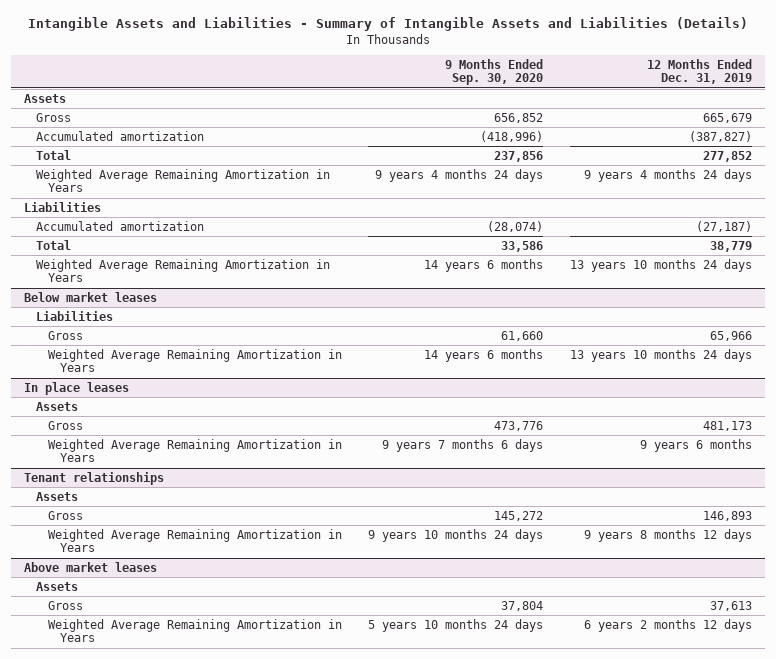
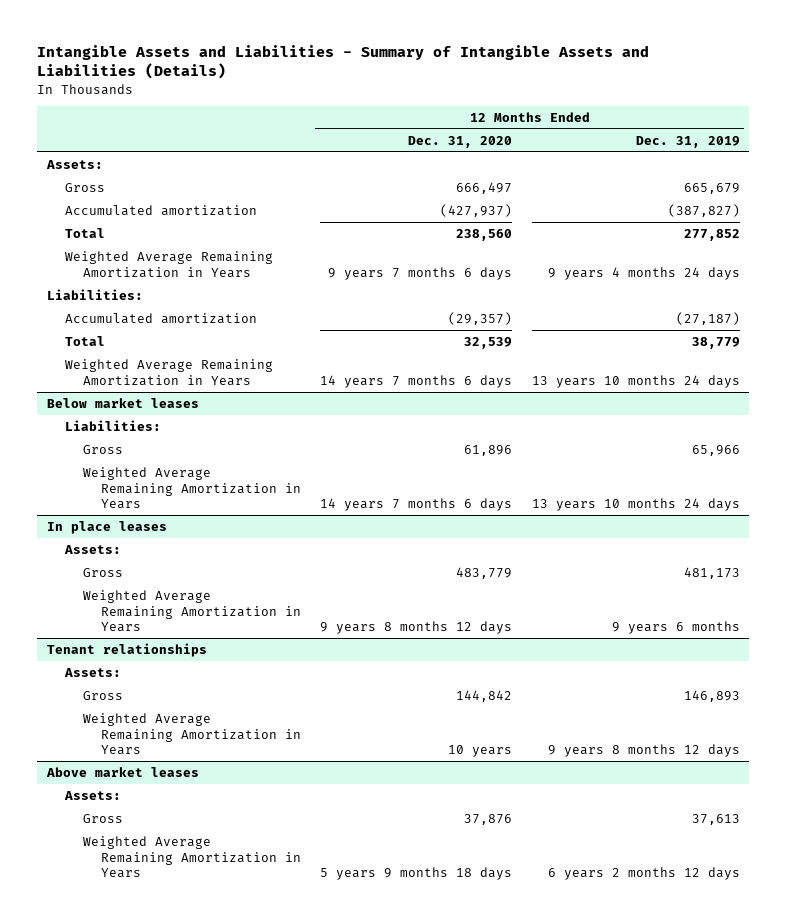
[445,58,544,86] 9 Months Ended Sep. 30, 2020 -> none
none -> [408,135,513,148] Dec. 31, 2020
[23,93,66,103] Assets -> [45,159,103,169] Assets:
[23,201,101,212] Liabilities -> [46,288,143,300] Liabilities:
[35,310,113,321] Liabilities -> [64,419,161,431] Liabilities:
[35,401,78,411] Assets -> [63,544,121,554] Assets:
[35,491,78,501] Assets -> [63,667,121,677] Assets:
[35,581,78,591] Assets -> [63,790,121,800] Assets:

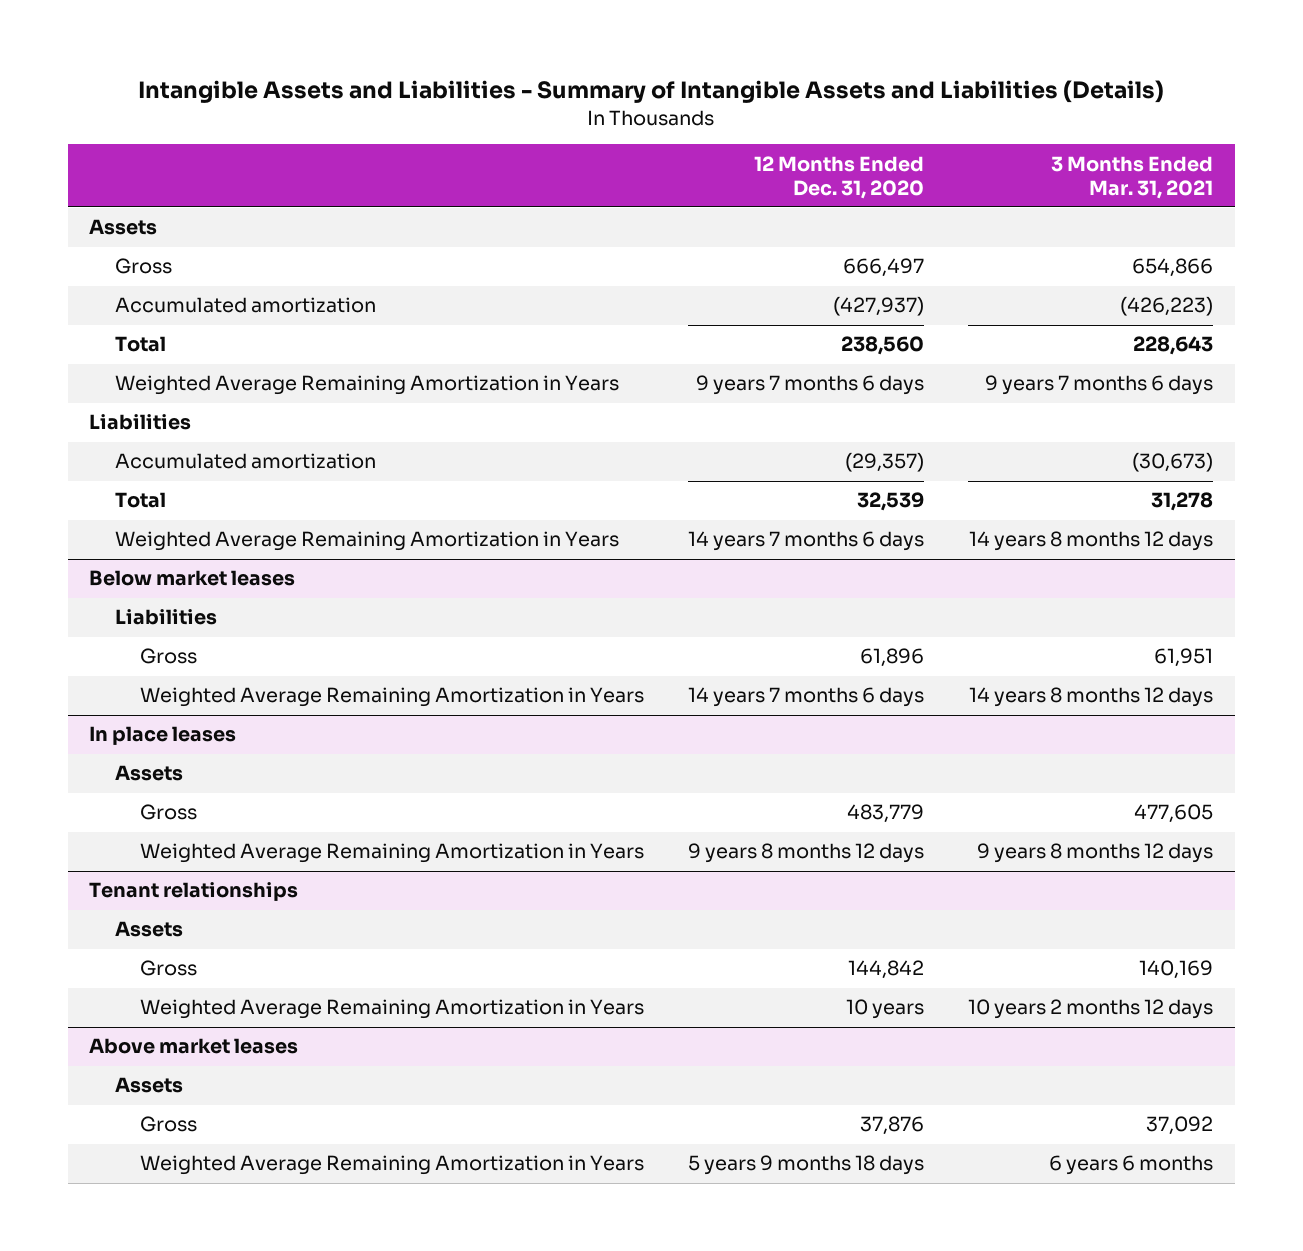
[635,135,740,148] Dec. 31, 2019 -> none
none -> [1051,155,1214,199] 3 Months Ended Mar. 31, 2021
[45,159,103,169] Assets: -> [89,219,158,236] Assets
[46,288,143,300] Liabilities: -> [89,414,192,431] Liabilities
[64,419,161,431] Liabilities: -> [114,609,217,626] Liabilities
[63,544,121,554] Assets: -> [114,765,183,782] Assets
[63,667,121,677] Assets: -> [114,921,183,938] Assets
[63,790,121,800] Assets: -> [114,1077,183,1094] Assets

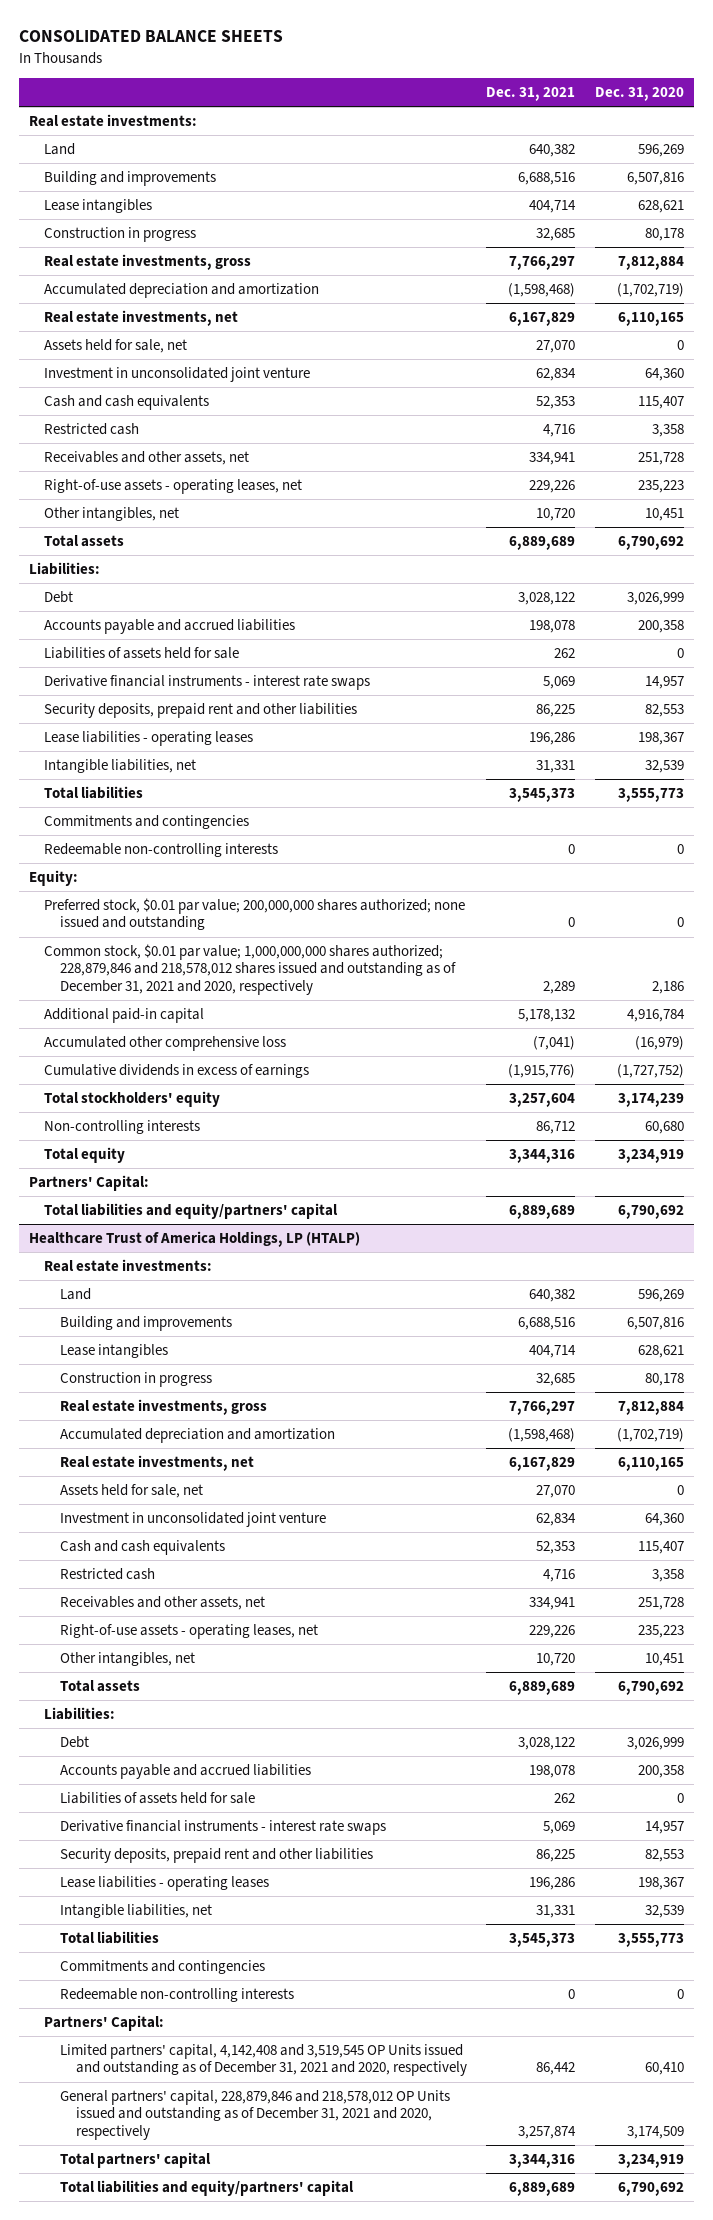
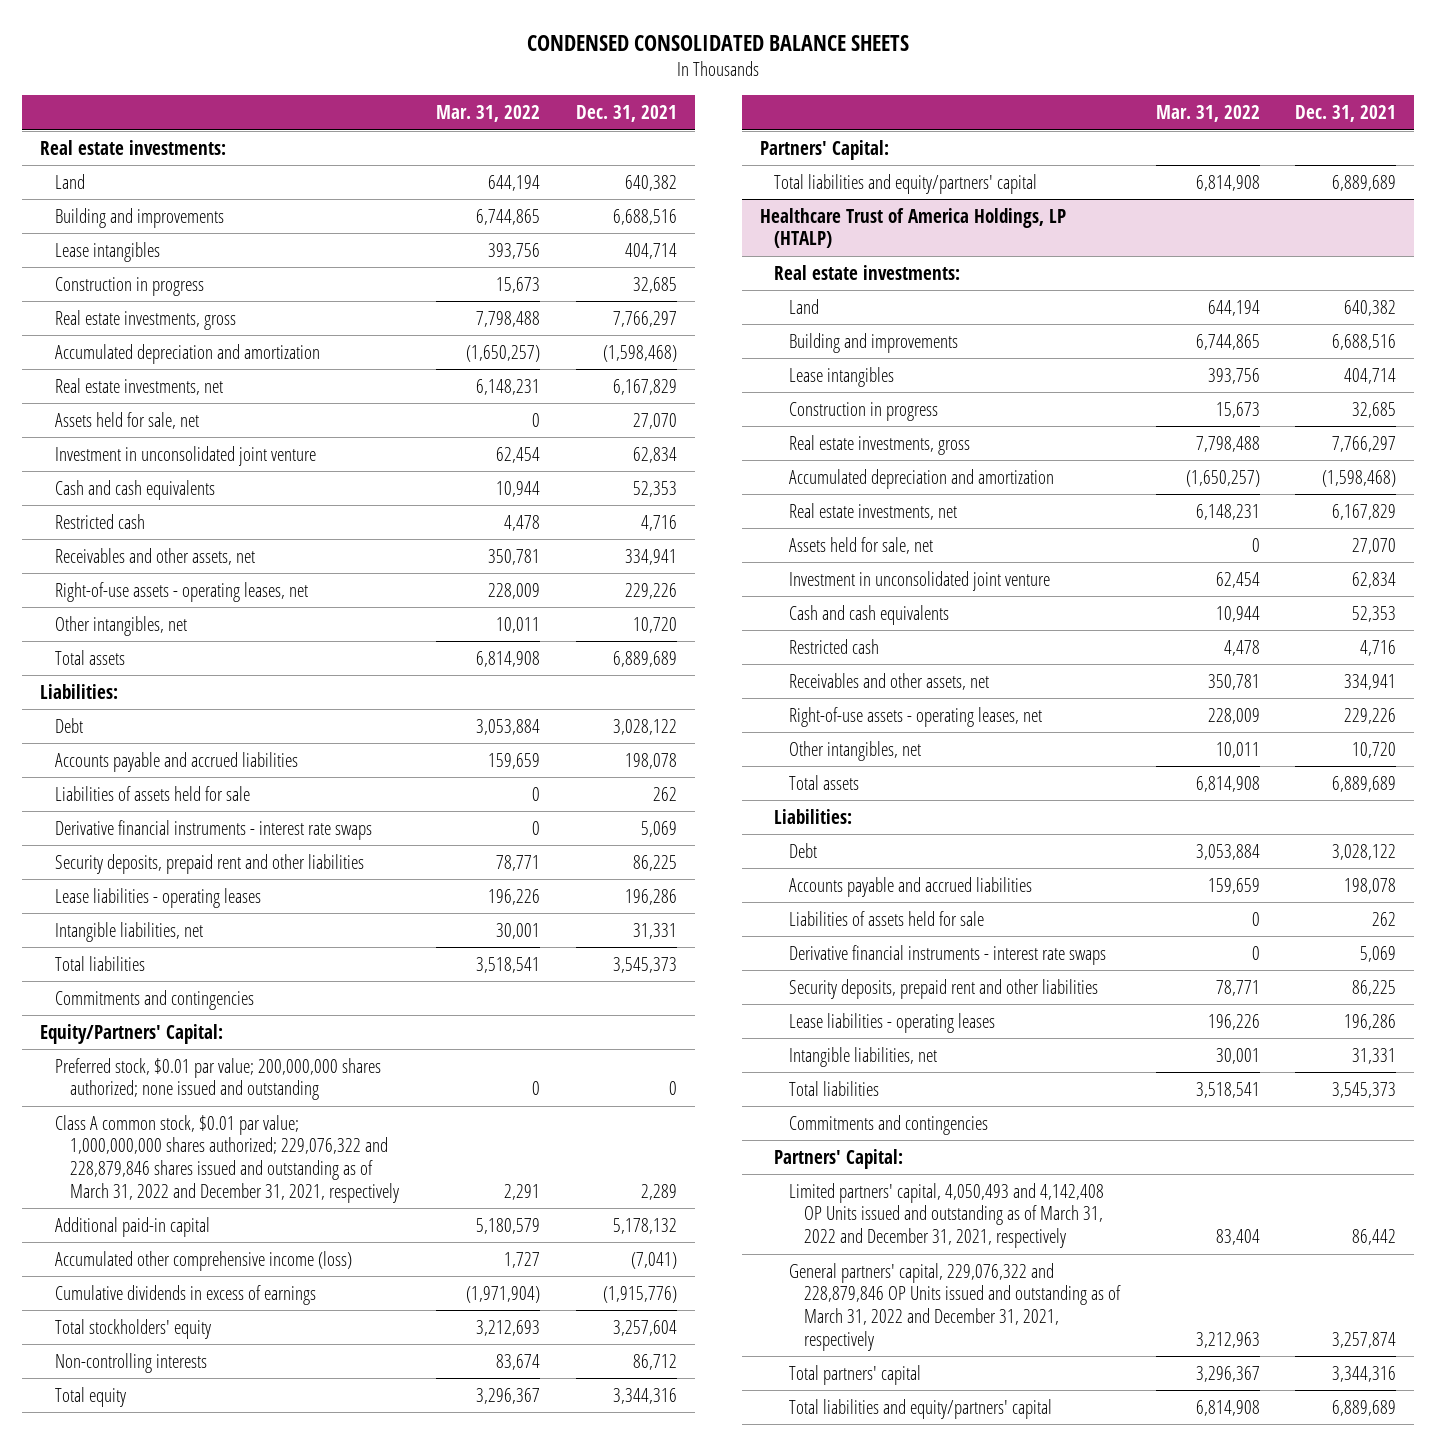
[19,30,284,43] CONSOLIDATED BALANCE SHEETS -> [527,35,910,52] CONDENSED CONSOLIDATED BALANCE SHEETS
[594,86,684,101] Dec. 31, 2020 -> none
none -> [436,104,541,122] Mar. 31, 2022
[44,843,279,858] Redeemable non-controlling interests -> none
[28,870,78,887] Equity: -> [40,1023,224,1044] Equity/Partners' Capital:
[44,944,456,995] Common stock, $0.01 par value; 1,000,000,000 shares authorized; 228,879,846 and 218,578,012 shares issued and outstanding as of December 31, 2021 and 2020, respectively -> [55,1114,399,1203] Class A common stock, $0.01 par value; 1,000,000,000 shares authorized; 229,076,322 and 228,879,846 shares issued and outstanding as of March 31, 2022 and December 31, 2021, respectively
[44,1036,287,1052] Accumulated other comprehensive loss -> [55,1250,353,1271] Accumulated other comprehensive income (loss)
[59,1988,294,2003] Redeemable non-controlling interests -> none
[59,2044,467,2077] Limited partners' capital, 4,142,408 and 3,519,545 OP Units issued and outstanding as of December 31, 2021 and 2020, respectively -> [789,1182,1105,1249] Limited partners' capital, 4,050,493 and 4,142,408 OP Units issued and outstanding as of March 31, 2022 and December 31, 2021, respectively
[59,2090,450,2140] General partners' capital, 228,879,846 and 218,578,012 OP Units issued and outstanding as of December 31, 2021 and 2020, respectively -> [789,1262,1121,1351] General partners' capital, 229,076,322 and 228,879,846 OP Units issued and outstanding as of March 31, 2022 and December 31, 2021, respectively

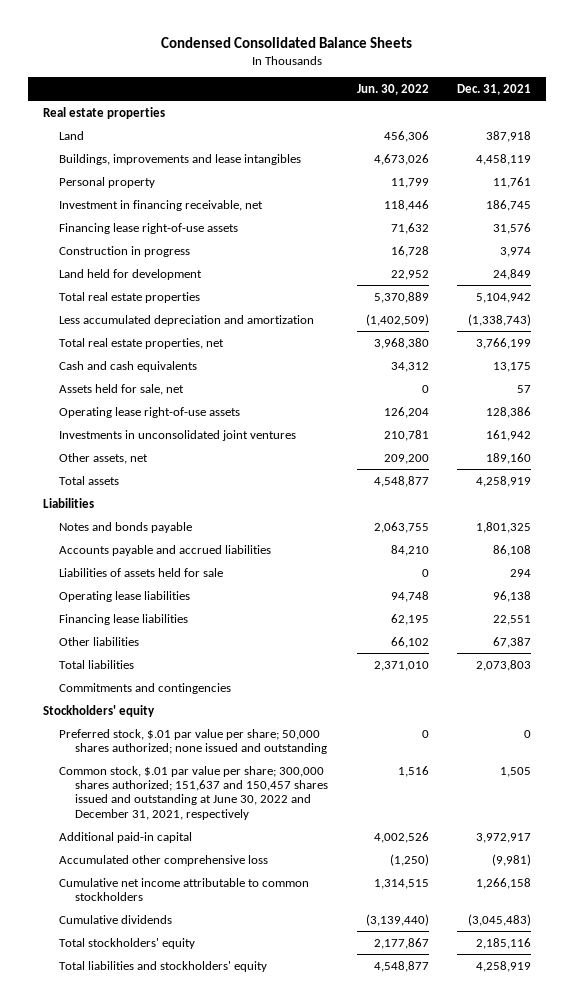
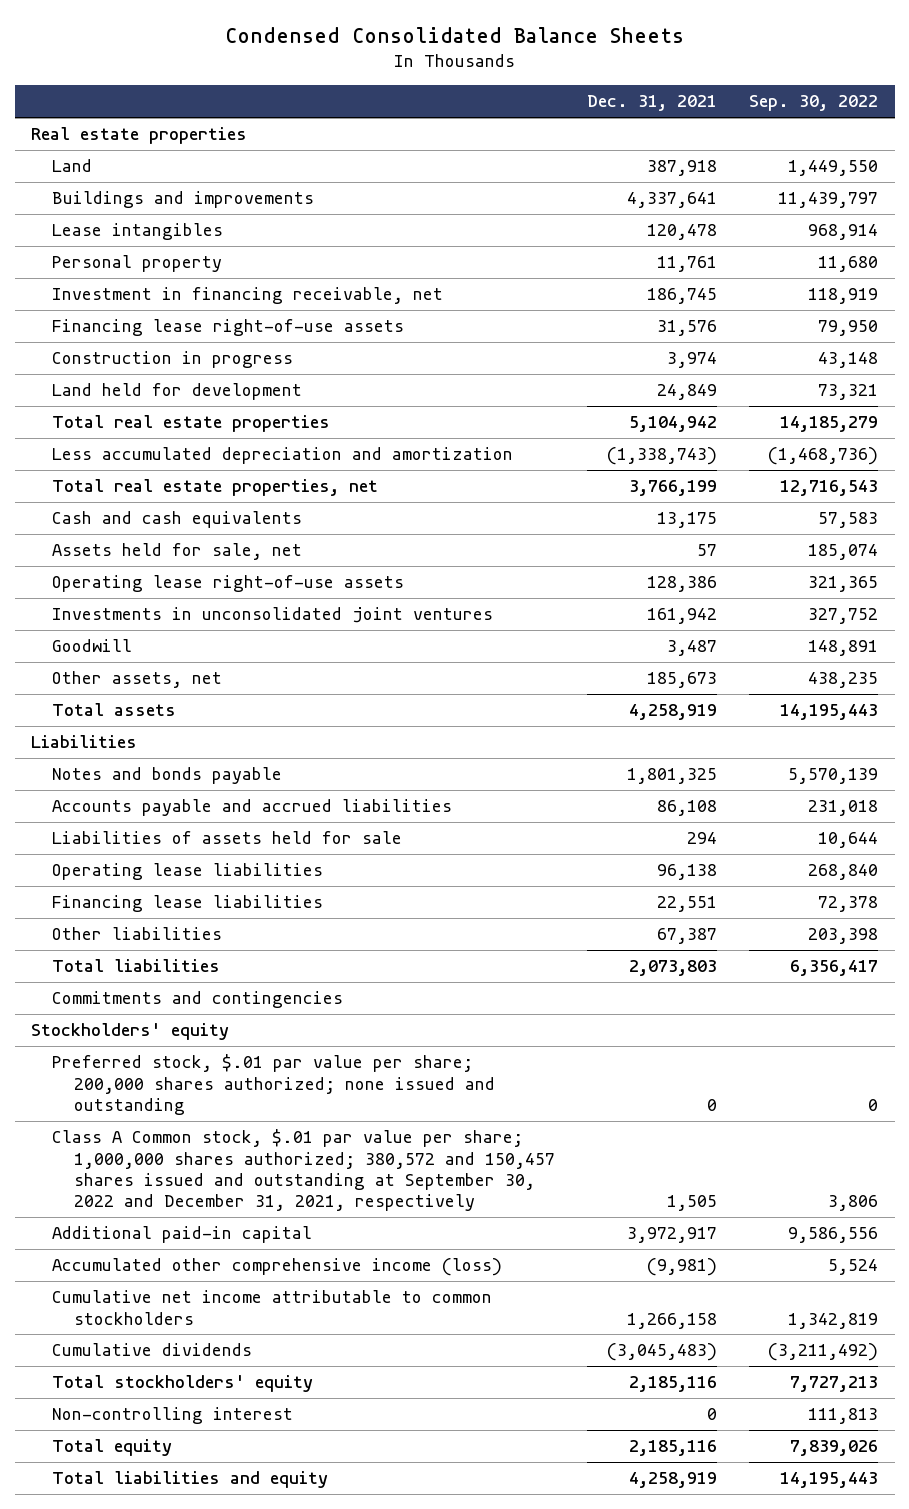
[356,83,429,95] Jun. 30, 2022 -> none
none -> [749,95,879,112] Sep. 30, 2022
[58,153,301,165] Buildings, improvements and lease intangibles -> [52,191,315,209] Buildings and improvements
[476,153,532,165] 4,458,119 -> [626,192,717,209] 4,337,641
none -> [52,223,224,241] Lease intangibles
none -> [52,639,133,653] Goodwill
[486,452,532,464] 189,160 -> [646,672,717,689] 185,673
[58,728,327,754] Preferred stock, $.01 par value per share; 50,000 shares authorized; none issued and outstanding -> [52,1054,495,1115] Preferred stock, $.01 par value per share; 200,000 shares authorized; none issued and outstanding
[58,765,328,820] Common stock, $.01 par value per share; 300,000 shares authorized; 151,637 and 150,457 shares issued and outstanding at June 30, 2022 and December 31, 2021, respectively -> [52,1129,555,1212] Class A Common stock, $.01 par value per share; 1,000,000 shares authorized; 380,572 and 150,457 shares issued and outstanding at September 30, 2022 and December 31, 2021, respectively
[58,854,268,866] Accumulated other comprehensive loss -> [52,1258,503,1277] Accumulated other comprehensive income (loss)
none -> [52,1407,294,1425] Non-controlling interest
none -> [52,1439,173,1457] Total equity
[58,960,267,972] Total liabilities and stockholders' equity -> [52,1471,329,1489] Total liabilities and equity

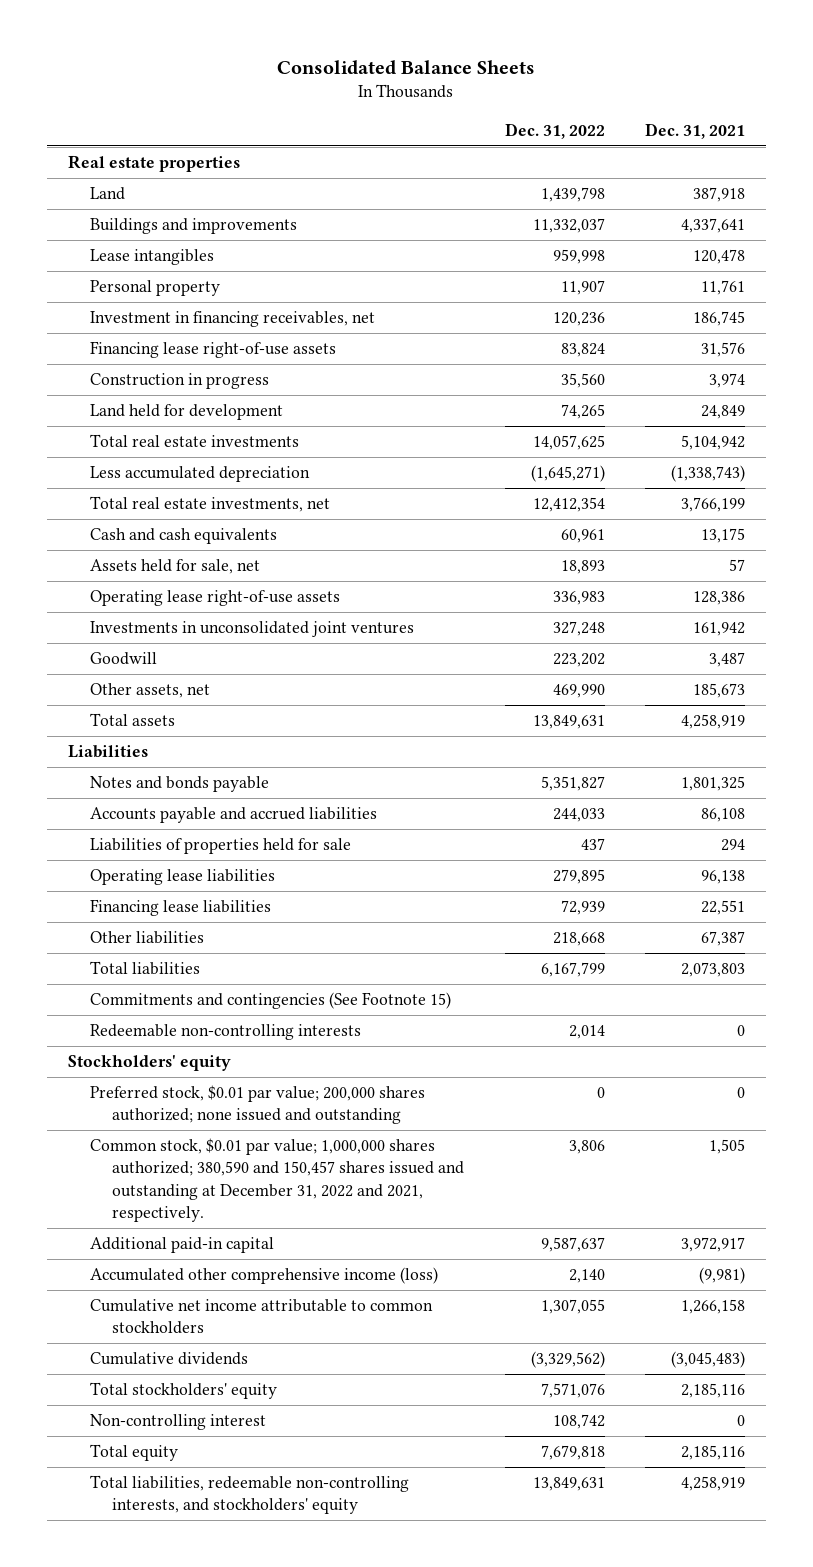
[224,26,684,43] Condensed Consolidated Balance Sheets -> [277,60,536,76] Consolidated Balance Sheets
[749,95,879,112] Sep. 30, 2022 -> none
none -> [504,122,605,139] Dec. 31, 2022
[52,287,444,305] Investment in financing receivable, net -> [89,311,375,328] Investment in financing receivables, net
[52,415,331,433] Total real estate properties -> [89,434,299,448] Total real estate investments
[52,447,514,465] Less accumulated depreciation and amortization -> [89,466,310,483] Less accumulated depreciation
[52,479,379,497] Total real estate properties, net -> [89,496,330,513] Total real estate investments, net
[52,831,403,845] Liabilities of assets held for sale -> [89,838,351,855] Liabilities of properties held for sale
[52,991,344,1009] Commitments and contingencies -> [89,992,451,1010] Commitments and contingencies (See Footnote 15)
none -> [89,1024,361,1041] Redeemable non-controlling interests
[52,1054,495,1115] Preferred stock, $.01 par value per share; 200,000 shares authorized; none issued and outstanding -> [89,1085,425,1125] Preferred stock, $0.01 par value; 200,000 shares authorized; none issued and outstanding
[52,1129,555,1212] Class A Common stock, $.01 par value per share; 1,000,000 shares authorized; 380,572 and 150,457 shares issued and outstanding at September 30, 2022 and December 31, 2021, respectively -> [89,1138,465,1223] Common stock, $0.01 par value; 1,000,000 shares authorized; 380,590 and 150,457 shares issued and outstanding at December 31, 2022 and 2021, respectively.
[52,1471,329,1489] Total liabilities and equity -> [89,1475,409,1515] Total liabilities, redeemable non-controlling interests, and stockholders' equity

